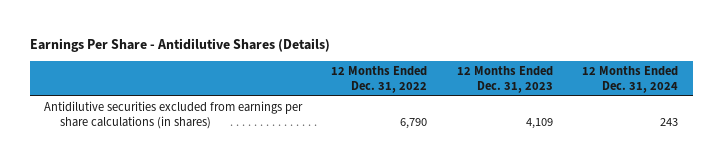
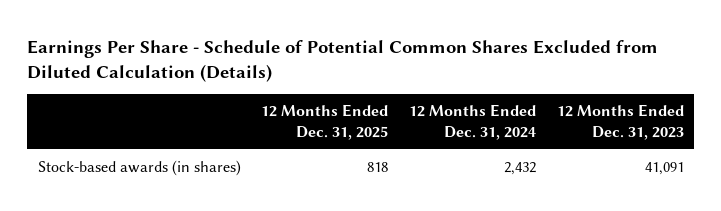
[29,37,330,52] Earnings Per Share - Antidilutive Shares (Details) -> [27,39,659,82] Earnings Per Share - Schedule of Potential Common Shares Excluded from Diluted Calculation (Details)
[331,65,428,94] 12 Months Ended Dec. 31, 2022 -> none
none -> [261,104,389,141] 12 Months Ended Dec. 31, 2025
[44,100,304,129] Antidilutive securities excluded from earnings per share calculations (in shares) -> none
none -> [37,160,241,177] Stock-based awards (in shares)

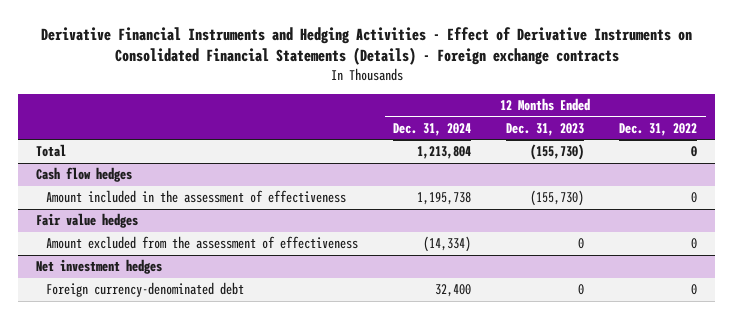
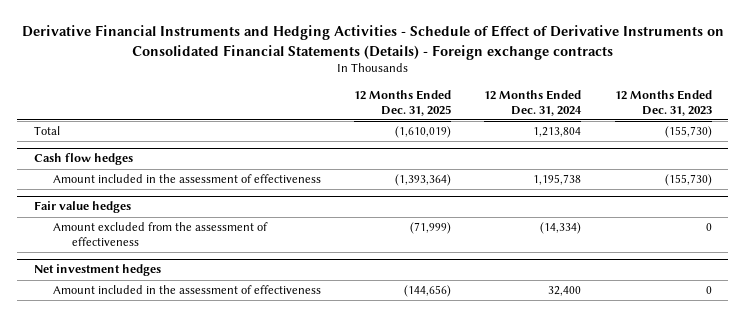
[40,26,692,66] Derivative Financial Instruments and Hedging Activities - Effect of Derivative Instruments on Consolidated Financial Statements (Details) - Foreign exchange contracts -> [21,25,724,60] Derivative Financial Instruments and Hedging Activities - Schedule of Effect of Derivative Instruments on Consolidated Financial Statements (Details) - Foreign exchange contracts
[619,122,698,136] Dec. 31, 2022 -> none
none -> [354,90,452,116] 12 Months Ended Dec. 31, 2025
[46,282,245,298] Foreign currency-denominated debt -> [52,285,321,295] Amount included in the assessment of effectiveness

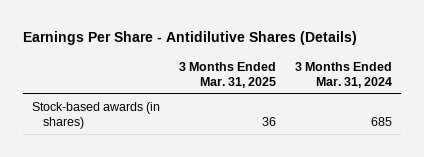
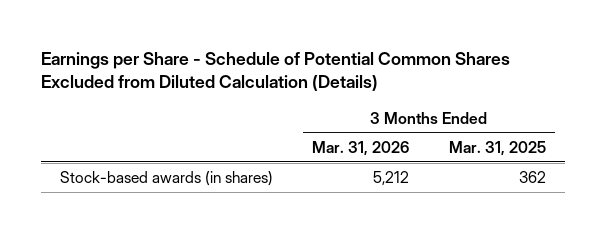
[23,31,358,46] Earnings Per Share - Antidilutive Shares (Details) -> [40,51,510,92] Earnings per Share - Schedule of Potential Common Shares Excluded from Diluted Calculation (Details)
[294,61,392,89] 3 Months Ended Mar. 31, 2024 -> none
none -> [312,140,410,156] Mar. 31, 2026
[262,117,277,127] 36 -> [518,171,546,184] 362

